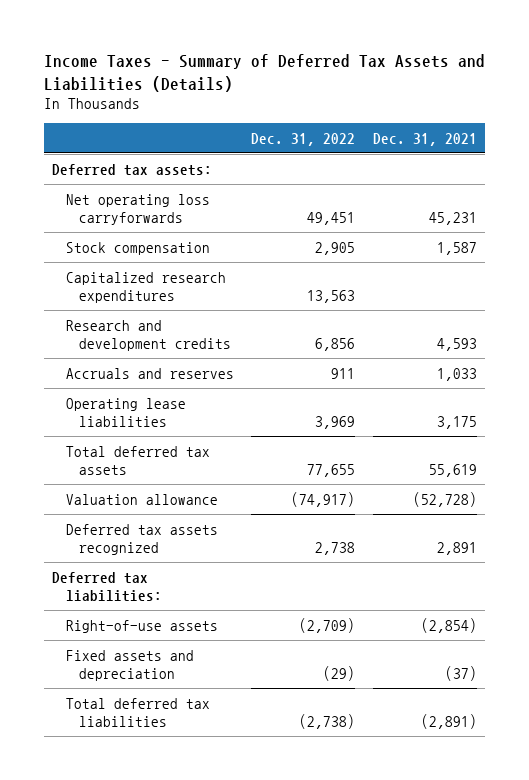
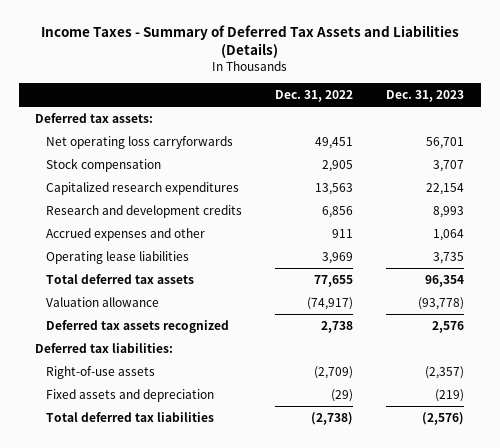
[372,132,477,146] Dec. 31, 2021 -> none
none -> [386,89,465,102] Dec. 31, 2023
[65,367,234,379] Accruals and reserves -> [46,227,206,241] Accrued expenses and other

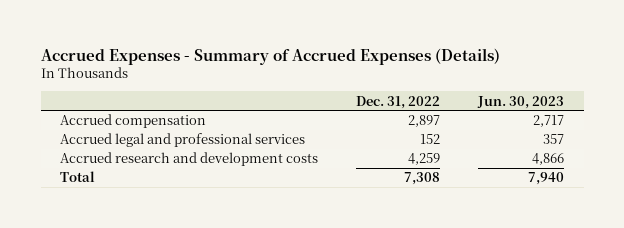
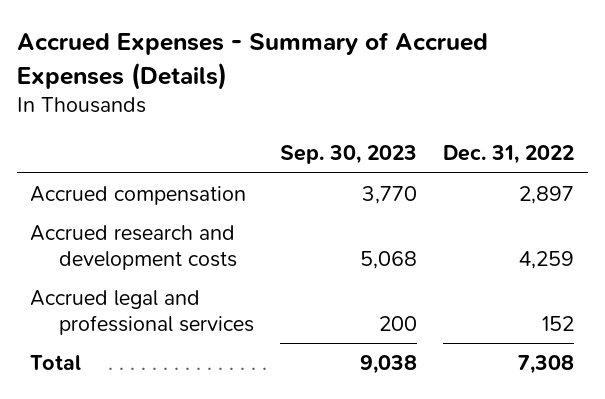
[477,95,565,109] Jun. 30, 2023 -> none
none -> [280,145,418,165] Sep. 30, 2023
[59,133,305,148] Accrued legal and professional services -> [30,289,254,336] Accrued legal and professional services

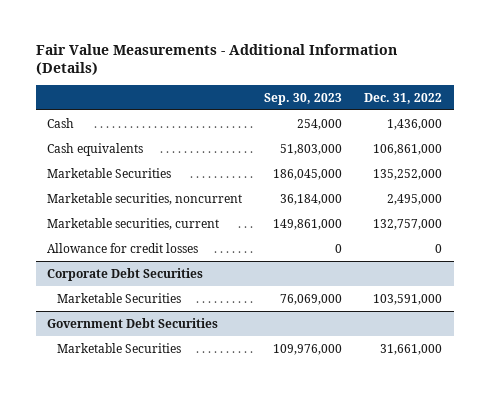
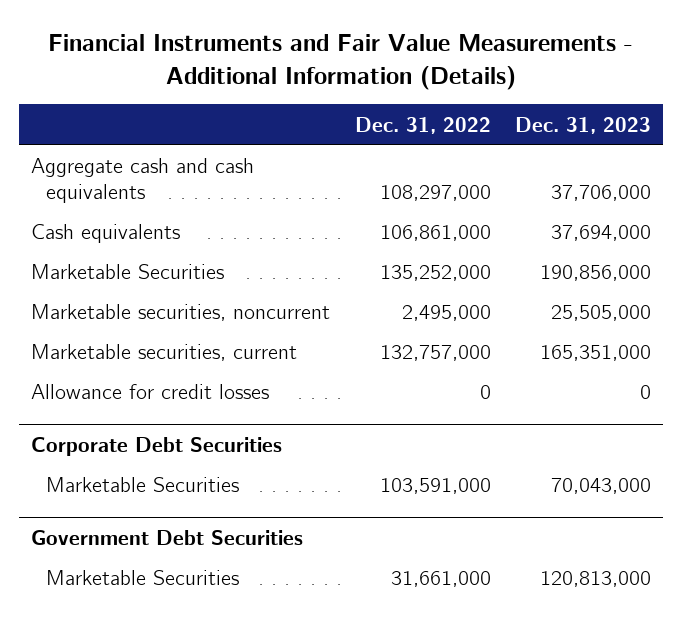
[35,43,397,76] Fair Value Measurements - Additional Information (Details) -> [48,34,634,90] Financial Instruments and Fair Value Measurements - Additional Information (Details)
[264,92,343,105] Sep. 30, 2023 -> none
none -> [514,116,651,134] Dec. 31, 2023
[46,117,74,128] Cash -> none
none -> [31,158,255,204] Aggregate cash and cash equivalents

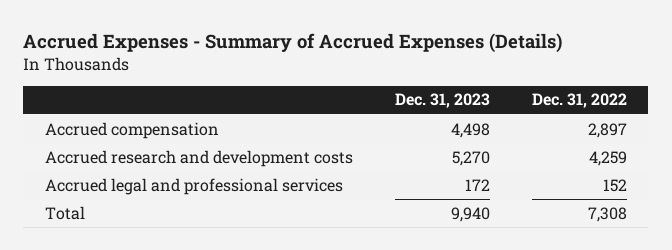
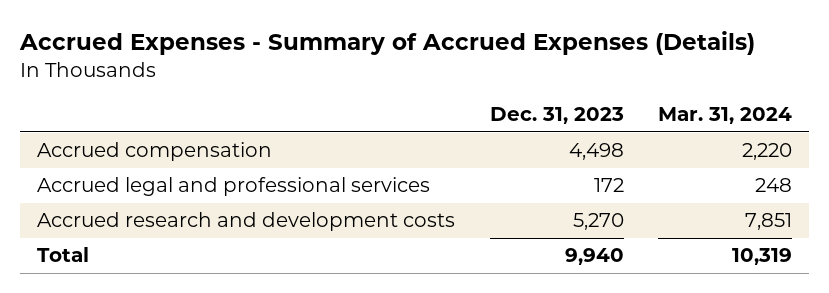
[532,93,628,109] Dec. 31, 2022 -> none
none -> [658,107,793,125] Mar. 31, 2024
[44,149,353,167] Accrued research and development costs -> [36,212,455,232] Accrued research and development costs

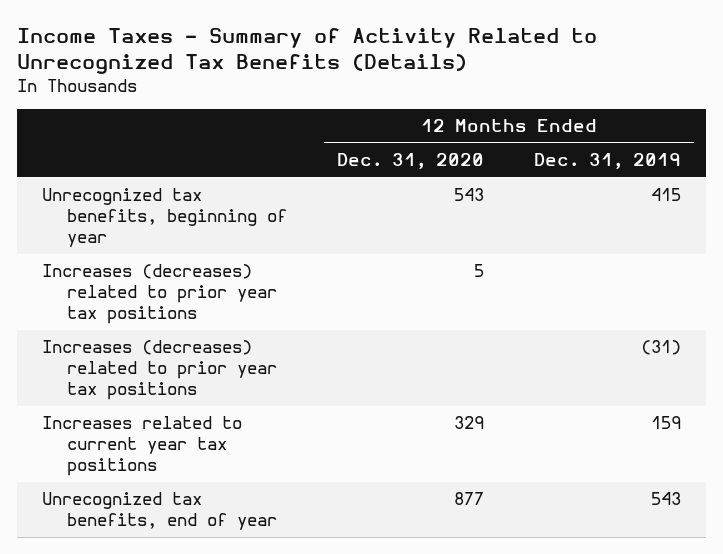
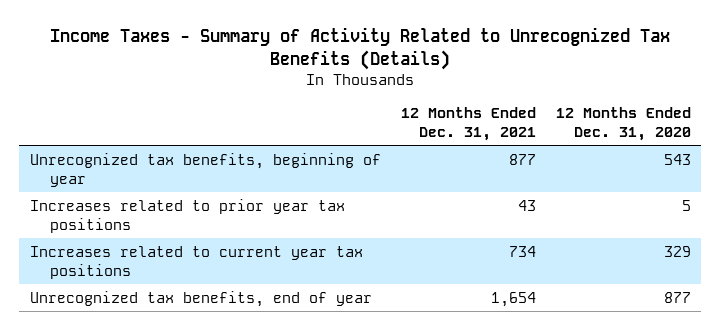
[534,153,682,170] Dec. 31, 2019 -> none
none -> [400,106,536,141] 12 Months Ended Dec. 31, 2021
[41,340,277,401] Increases (decreases) related to prior year tax positions -> none
[41,264,277,325] Increases (decreases) related to prior year tax positions -> [29,198,345,233] Increases related to prior year tax positions

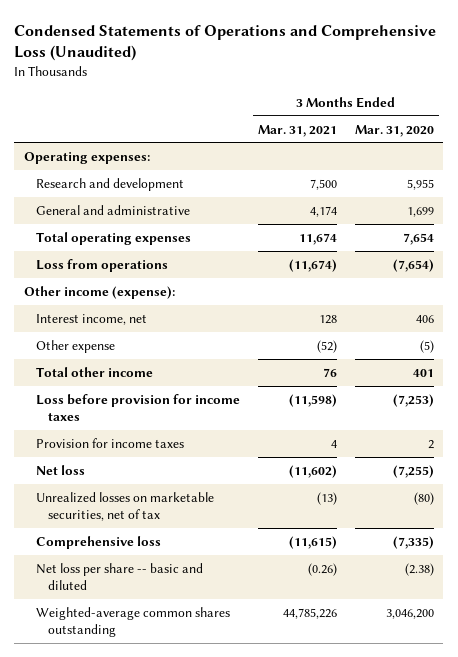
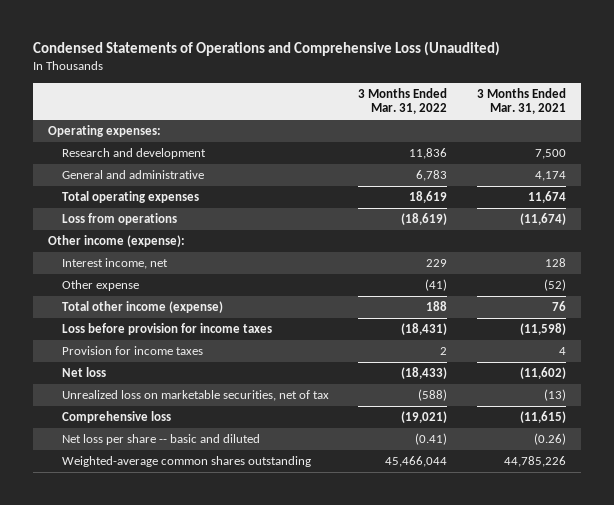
[355,124,435,137] Mar. 31, 2020 -> none
none -> [358,87,448,115] 3 Months Ended Mar. 31, 2022
[35,366,153,377] Total other income -> [61,301,223,314] Total other income (expense)
[35,491,214,521] Unrealized losses on marketable securities, net of tax -> [61,390,329,402] Unrealized loss on marketable securities, net of tax

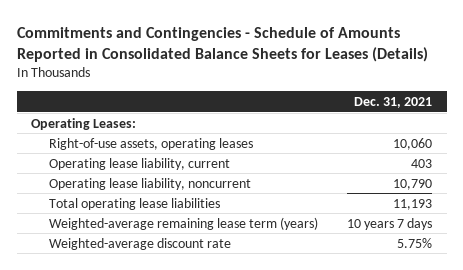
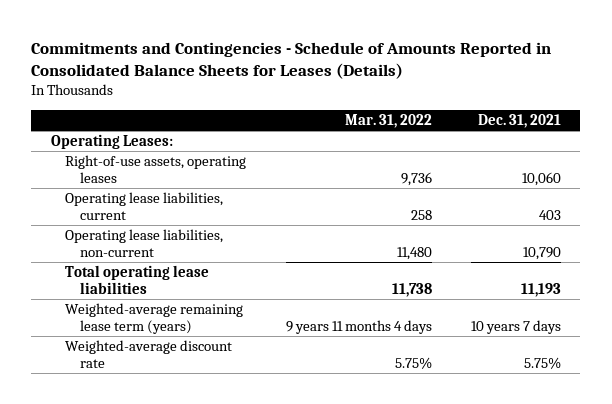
none -> [344,113,432,128] Mar. 31, 2022
[48,157,230,170] Operating lease liability, current -> [65,192,224,220] Operating lease liabilities, current
[48,177,251,190] Operating lease liability, noncurrent -> [65,229,224,257] Operating lease liabilities, non-current

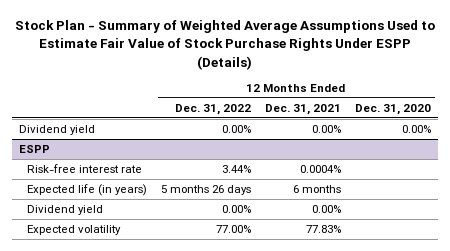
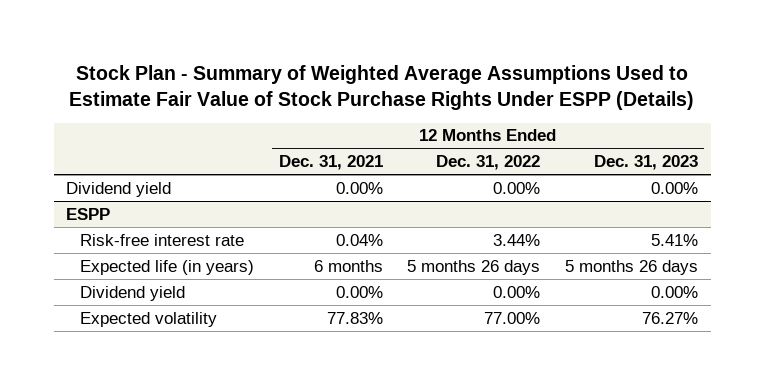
[355,103,432,115] Dec. 31, 2020 -> none
none -> [594,155,699,171] Dec. 31, 2023
[300,165,342,174] 0.0004% -> [335,233,383,246] 0.04%

